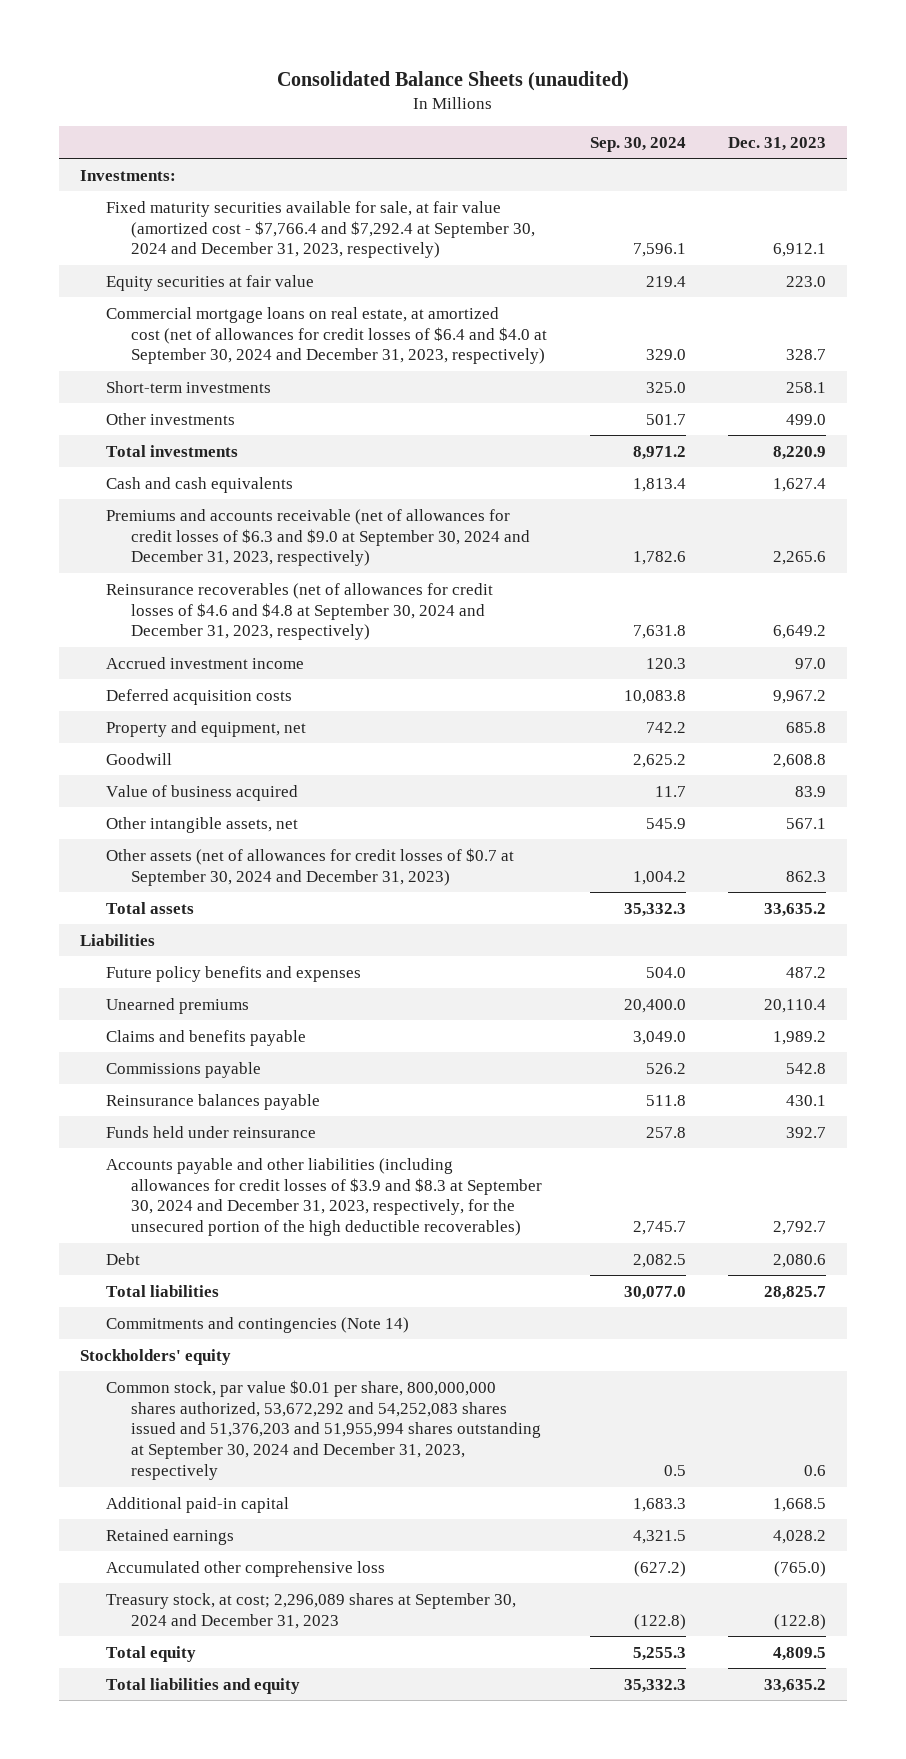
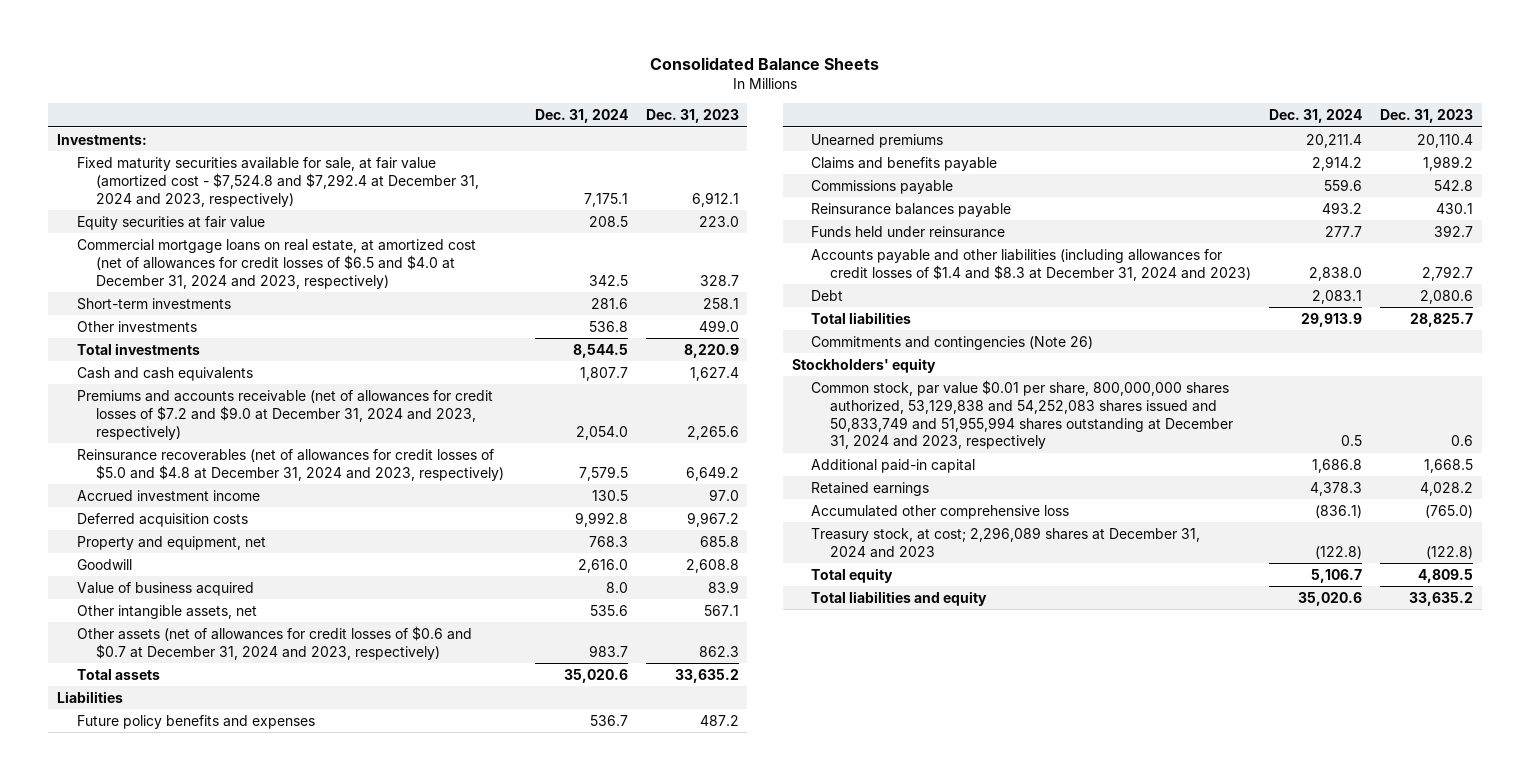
[277,70,630,91] Consolidated Balance Sheets (unaudited) -> [650,57,880,71] Consolidated Balance Sheets
[589,136,686,152] Sep. 30, 2024 -> none
none -> [534,109,628,124] Dec. 31, 2024
[105,200,536,259] Fixed maturity securities available for sale, at fair value (amortized cost - $7,766.4 and $7,292.4 at September 30, 2024 and December 31, 2023, respectively) -> [76,156,479,207] Fixed maturity securities available for sale, at fair value (amortized cost - $7,524.8 and $7,292.4 at December 31, 2024 and 2023, respectively)
[105,306,548,365] Commercial mortgage loans on real estate, at amortized cost (net of allowances for credit losses of $6.4 and $4.0 at September 30, 2024 and December 31, 2023, respectively) -> [76,238,476,289] Commercial mortgage loans on real estate, at amortized cost (net of allowances for credit losses of $6.5 and $4.0 at December 31, 2024 and 2023, respectively)
[105,508,531,567] Premiums and accounts receivable (net of allowances for credit losses of $6.3 and $9.0 at September 30, 2024 and December 31, 2023, respectively) -> [76,389,493,440] Premiums and accounts receivable (net of allowances for credit losses of $7.2 and $9.0 at December 31, 2024 and 2023, respectively)
[105,582,493,641] Reinsurance recoverables (net of allowances for credit losses of $4.6 and $4.8 at September 30, 2024 and December 31, 2023, respectively) -> [76,448,504,481] Reinsurance recoverables (net of allowances for credit losses of $5.0 and $4.8 at December 31, 2024 and 2023, respectively)
[105,847,514,886] Other assets (net of allowances for credit losses of $0.7 at September 30, 2024 and December 31, 2023) -> [76,625,472,660] Other assets (net of allowances for credit losses of $0.6 and $0.7 at December 31, 2024 and 2023, respectively)
[105,1157,543,1237] Accounts payable and other liabilities (including allowances for credit losses of $3.9 and $8.3 at September 30, 2024 and December 31, 2023, respectively, for the unsecured portion of the high deductible recoverables) -> [810,248,1252,281] Accounts payable and other liabilities (including allowances for credit losses of $1.4 and $8.3 at December 31, 2024 and 2023)
[105,1316,409,1333] Commitments and contingencies (Note 14) -> [810,335,1093,350] Commitments and contingencies (Note 26)
[105,1379,542,1481] Common stock, par value $0.01 per share, 800,000,000 shares authorized, 53,672,292 and 54,252,083 shares issued and 51,376,203 and 51,955,994 shares outstanding at September 30, 2024 and December 31, 2023, respectively -> [810,379,1234,450] Common stock, par value $0.01 per share, 800,000,000 shares authorized, 53,129,838 and 54,252,083 shares issued and 50,833,749 and 51,955,994 shares outstanding at December 31, 2024 and 2023, respectively
[105,1592,516,1629] Treasury stock, at cost; 2,296,089 shares at September 30, 2024 and December 31, 2023 -> [810,526,1200,558] Treasury stock, at cost; 2,296,089 shares at December 31, 2024 and 2023

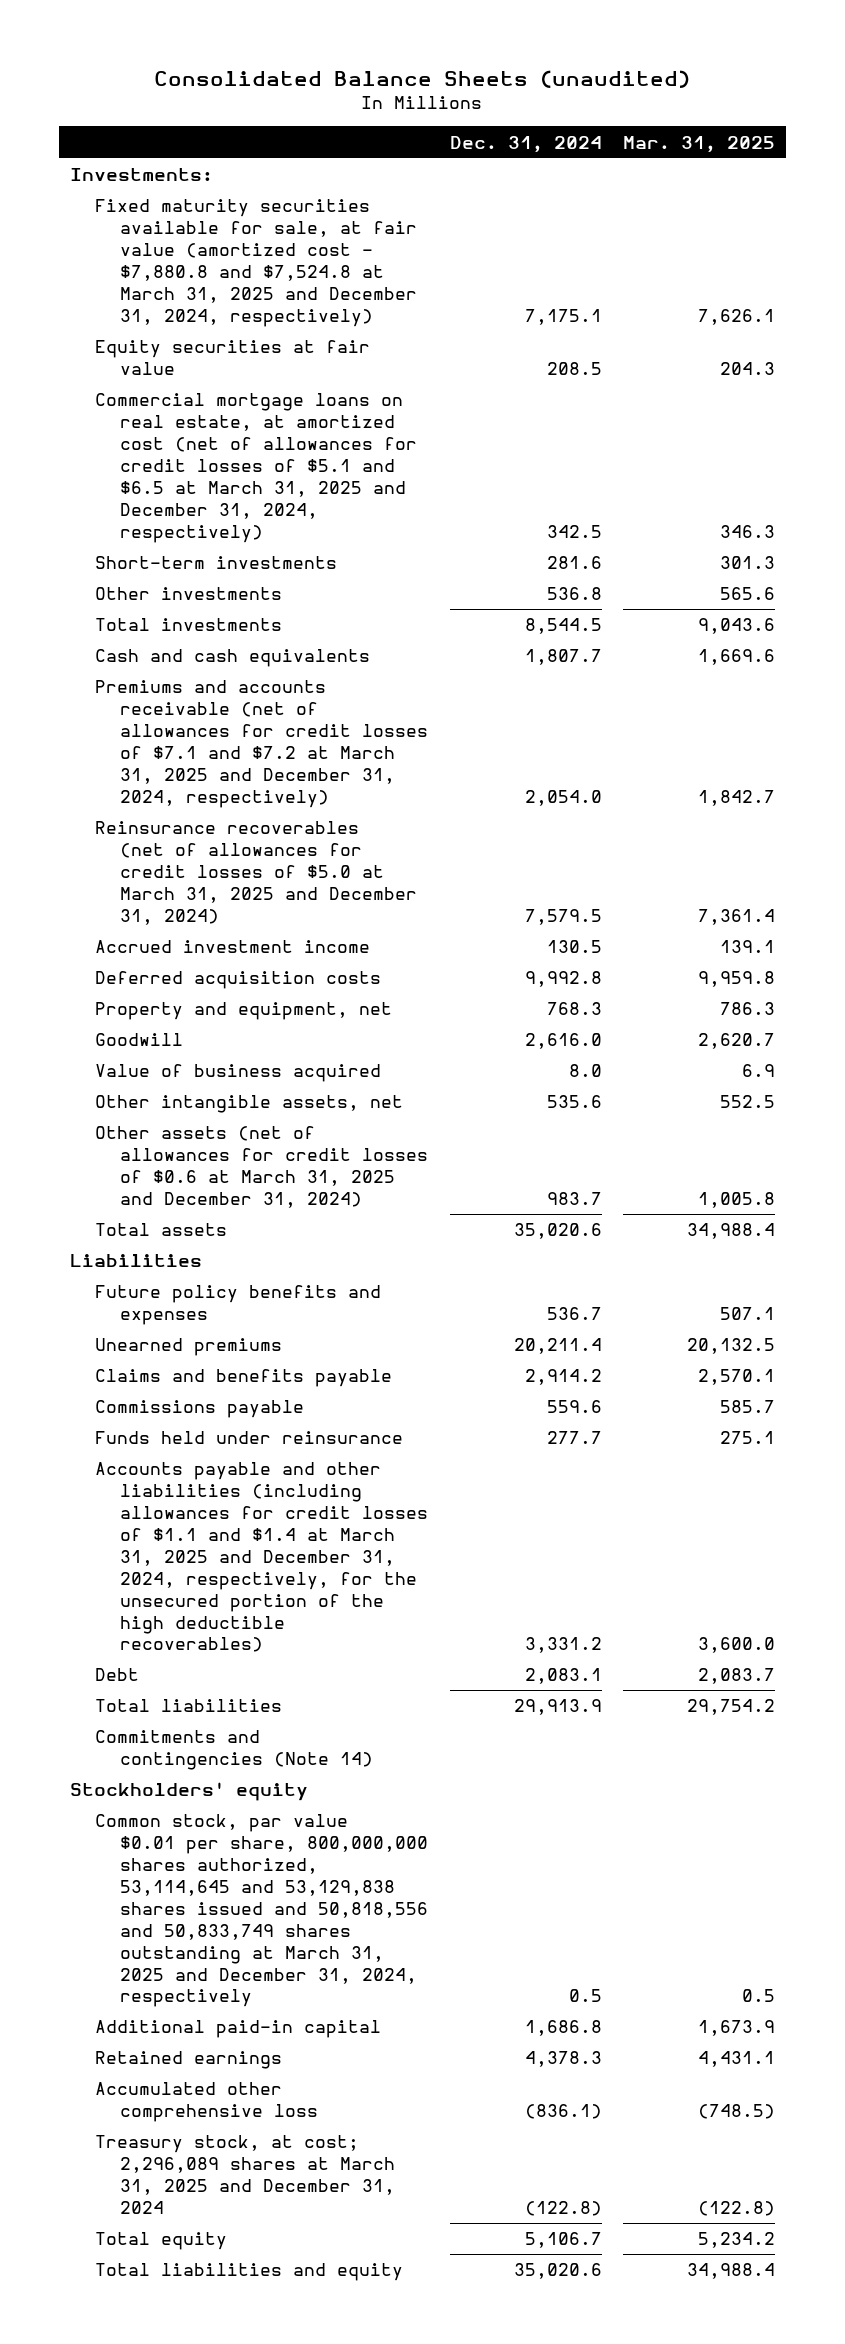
[650,57,880,71] Consolidated Balance Sheets -> [154,69,691,88] Consolidated Balance Sheets (unaudited)
[645,109,739,124] Dec. 31, 2023 -> none
none -> [623,135,776,153] Mar. 31, 2025
[76,156,479,207] Fixed maturity securities available for sale, at fair value (amortized cost - $7,524.8 and $7,292.4 at December 31, 2024 and 2023, respectively) -> [94,199,417,327] Fixed maturity securities available for sale, at fair value (amortized cost - $7,880.8 and $7,524.8 at March 31, 2025 and December 31, 2024, respectively)
[76,238,476,289] Commercial mortgage loans on real estate, at amortized cost (net of allowances for credit losses of $6.5 and $4.0 at December 31, 2024 and 2023, respectively) -> [94,393,417,543] Commercial mortgage loans on real estate, at amortized cost (net of allowances for credit losses of $5.1 and $6.5 at March 31, 2025 and December 31, 2024, respectively)
[76,389,493,440] Premiums and accounts receivable (net of allowances for credit losses of $7.2 and $9.0 at December 31, 2024 and 2023, respectively) -> [94,680,428,808] Premiums and accounts receivable (net of allowances for credit losses of $7.1 and $7.2 at March 31, 2025 and December 31, 2024, respectively)
[76,448,504,481] Reinsurance recoverables (net of allowances for credit losses of $5.0 and $4.8 at December 31, 2024 and 2023, respectively) -> [94,821,417,925] Reinsurance recoverables (net of allowances for credit losses of $5.0 at March 31, 2025 and December 31, 2024)
[76,625,472,660] Other assets (net of allowances for credit losses of $0.6 and $0.7 at December 31, 2024 and 2023, respectively) -> [94,1126,428,1208] Other assets (net of allowances for credit losses of $0.6 at March 31, 2025 and December 31, 2024)
[810,202,1011,217] Reinsurance balances payable -> none
[810,248,1252,281] Accounts payable and other liabilities (including allowances for credit losses of $1.4 and $8.3 at December 31, 2024 and 2023) -> [94,1462,428,1653] Accounts payable and other liabilities (including allowances for credit losses of $1.1 and $1.4 at March 31, 2025 and December 31, 2024, respectively, for the unsecured portion of the high deductible recoverables)
[1309,266,1363,281] 2,838.0 -> [524,1637,602,1654] 3,331.2
[810,335,1093,350] Commitments and contingencies (Note 26) -> [94,1730,373,1771] Commitments and contingencies (Note 14)
[810,379,1234,450] Common stock, par value $0.01 per share, 800,000,000 shares authorized, 53,129,838 and 54,252,083 shares issued and 50,833,749 and 51,955,994 shares outstanding at December 31, 2024 and 2023, respectively -> [94,1814,428,2008] Common stock, par value $0.01 per share, 800,000,000 shares authorized, 53,114,645 and 53,129,838 shares issued and 50,818,556 and 50,833,749 shares outstanding at March 31, 2025 and December 31, 2024, respectively
[810,526,1200,558] Treasury stock, at cost; 2,296,089 shares at December 31, 2024 and 2023 -> [94,2135,395,2214] Treasury stock, at cost; 2,296,089 shares at March 31, 2025 and December 31, 2024

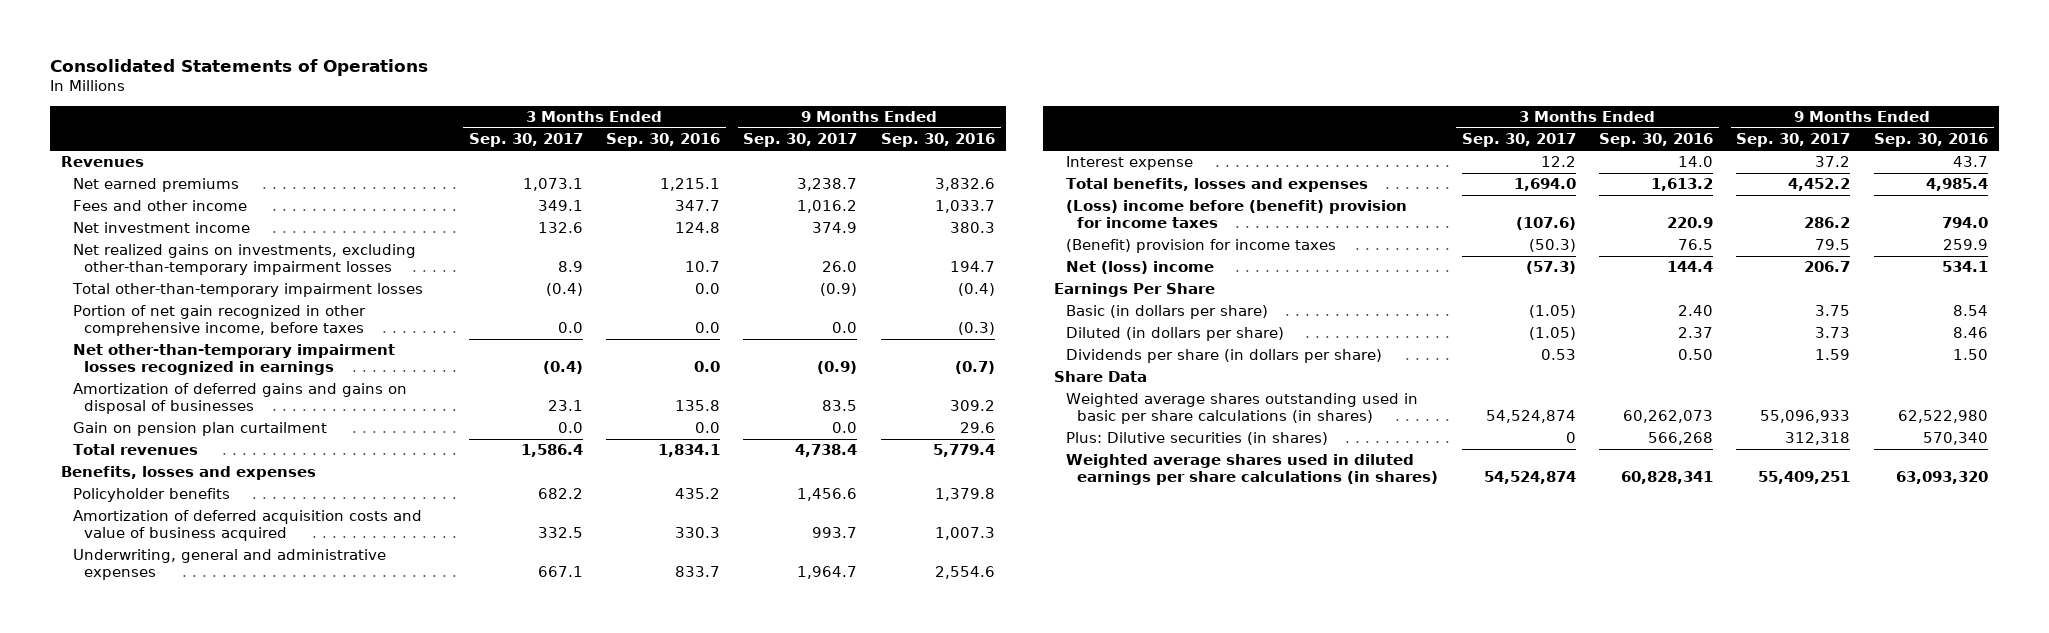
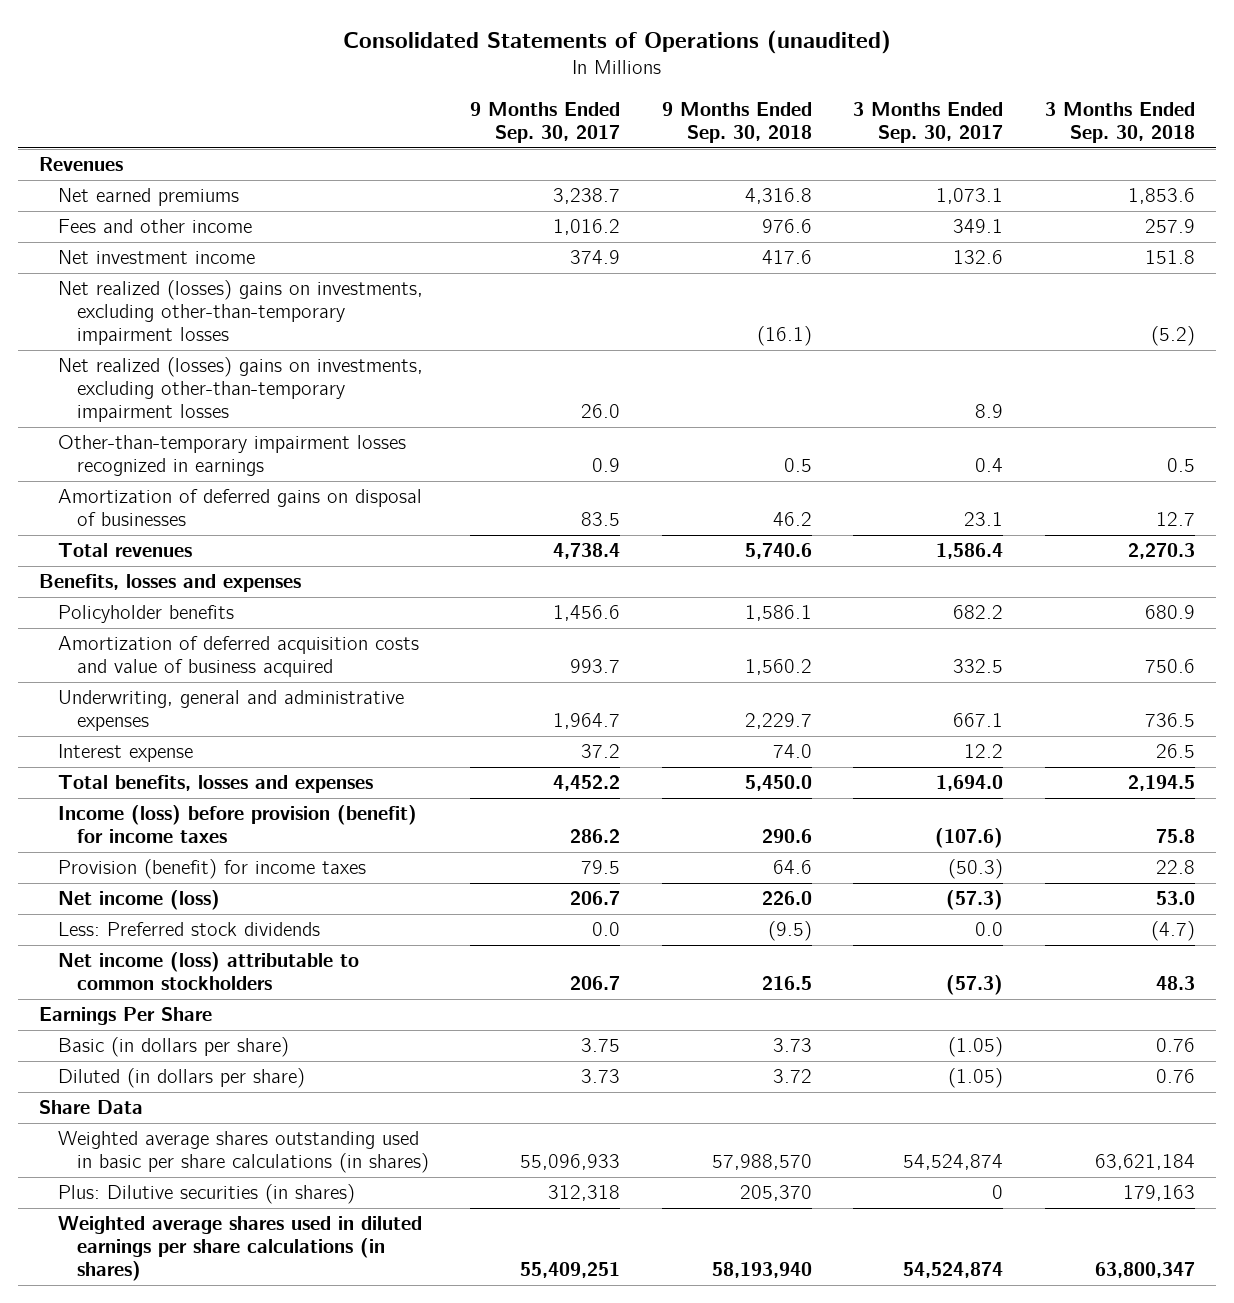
[49,58,428,76] Consolidated Statements of Operations -> [342,30,891,55] Consolidated Statements of Operations (unaudited)
[606,133,721,148] Sep. 30, 2016 -> none
[880,133,995,148] Sep. 30, 2016 -> none
none -> [661,101,812,143] 9 Months Ended Sep. 30, 2018
none -> [1044,101,1195,143] 3 Months Ended Sep. 30, 2018
[71,283,423,298] Total other-than-temporary impairment losses -> none
[72,305,366,336] Portion of net gain recognized in other comprehensive income, before taxes -> none
[72,422,327,437] Gain on pension plan curtailment -> none
none -> [57,280,423,345] Net realized (losses) gains on investments, excluding other-than-temporary impairment losses
[72,244,416,275] Net realized gains on investments, excluding other-than-temporary impairment losses -> [57,357,423,422] Net realized (losses) gains on investments, excluding other-than-temporary impairment losses
[72,344,395,375] Net other-than-temporary impairment losses recognized in earnings -> [57,435,406,477] Other-than-temporary impairment losses recognized in earnings
[542,360,583,374] (0.4) -> [975,458,1004,473] 0.4
[817,360,858,374] (0.9) -> [592,458,621,473] 0.9
[72,383,407,414] Amortization of deferred gains and gains on disposal of businesses -> [57,489,422,527] Amortization of deferred gains on disposal of businesses
[1065,200,1407,228] (Loss) income before (benefit) provision for income taxes -> [57,805,417,844] Income (loss) before provision (benefit) for income taxes
[1065,239,1336,254] (Benefit) provision for income taxes -> [57,859,366,880] Provision (benefit) for income taxes
[1065,261,1214,275] Net (loss) income -> [57,890,220,911] Net income (loss)
none -> [57,922,320,937] Less: Preferred stock dividends
none -> [57,952,359,991] Net income (loss) attributable to common stockholders
[1065,349,1382,364] Dividends per share (in dollars per share) -> none

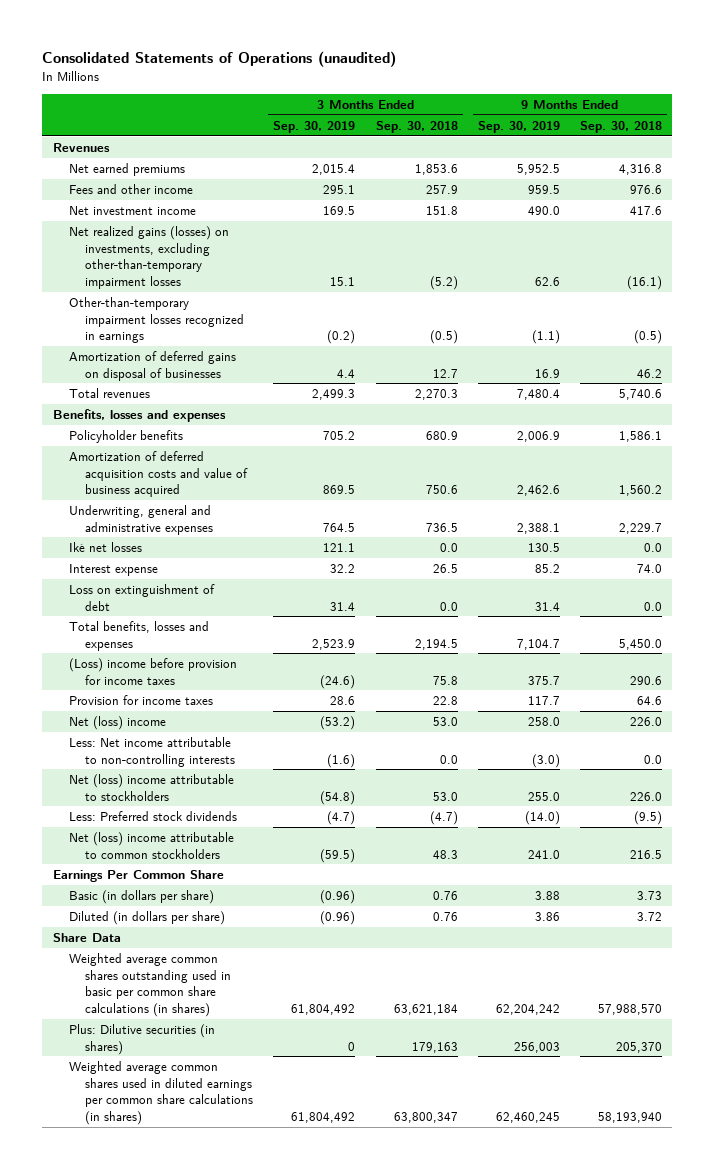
[470,101,621,143] 9 Months Ended Sep. 30, 2017 -> none
[853,101,1004,143] 3 Months Ended Sep. 30, 2017 -> none
none -> [273,120,356,133] Sep. 30, 2019
none -> [477,120,560,133] Sep. 30, 2019
[57,357,423,422] Net realized (losses) gains on investments, excluding other-than-temporary impairment losses -> none
[57,280,423,345] Net realized (losses) gains on investments, excluding other-than-temporary impairment losses -> [68,226,229,290] Net realized gains (losses) on investments, excluding other-than-temporary impairment losses
[783,458,812,473] 0.5 -> [634,330,663,345] (0.5)
[1166,458,1195,473] 0.5 -> [429,330,458,345] (0.5)
none -> [68,542,142,553] Iké net losses
none -> [68,584,215,611] Loss on extinguishment of debt
[57,805,417,844] Income (loss) before provision (benefit) for income taxes -> [68,658,237,685] (Loss) income before provision for income taxes
[57,859,366,880] Provision (benefit) for income taxes -> [68,695,213,706] Provision for income taxes
none -> [68,716,166,731] Net (loss) income
none -> [68,737,236,767] Less: Net income attributable to non-controlling interests
[57,890,220,911] Net income (loss) -> [68,774,234,801] Net (loss) income attributable to stockholders
[57,952,359,991] Net income (loss) attributable to common stockholders -> [68,832,234,859] Net (loss) income attributable to common stockholders
[38,1007,212,1026] Earnings Per Share -> [52,870,224,883] Earnings Per Common Share
[57,1131,429,1174] Weighted average shares outstanding used in basic per share calculations (in shares) -> [68,953,232,1018] Weighted average common shares outstanding used in basic per common share calculations (in shares)
[57,1216,422,1281] Weighted average shares used in diluted earnings per share calculations (in shares) -> [68,1061,254,1126] Weighted average common shares used in diluted earnings per common share calculations (in shares)

